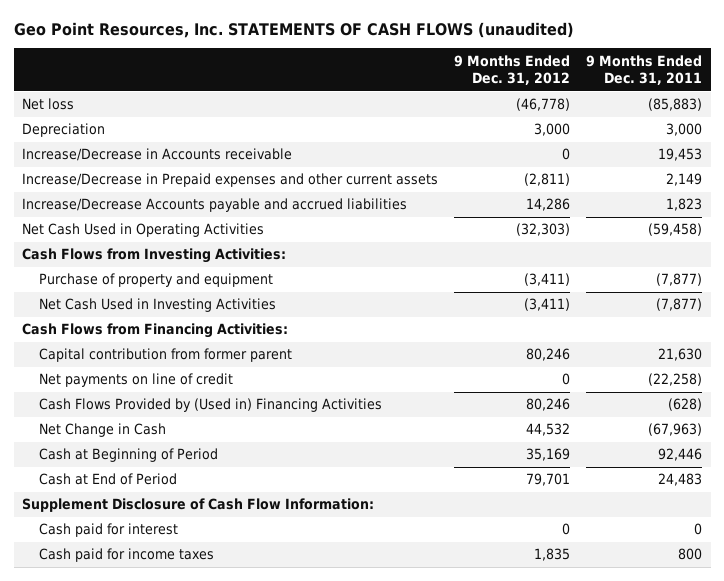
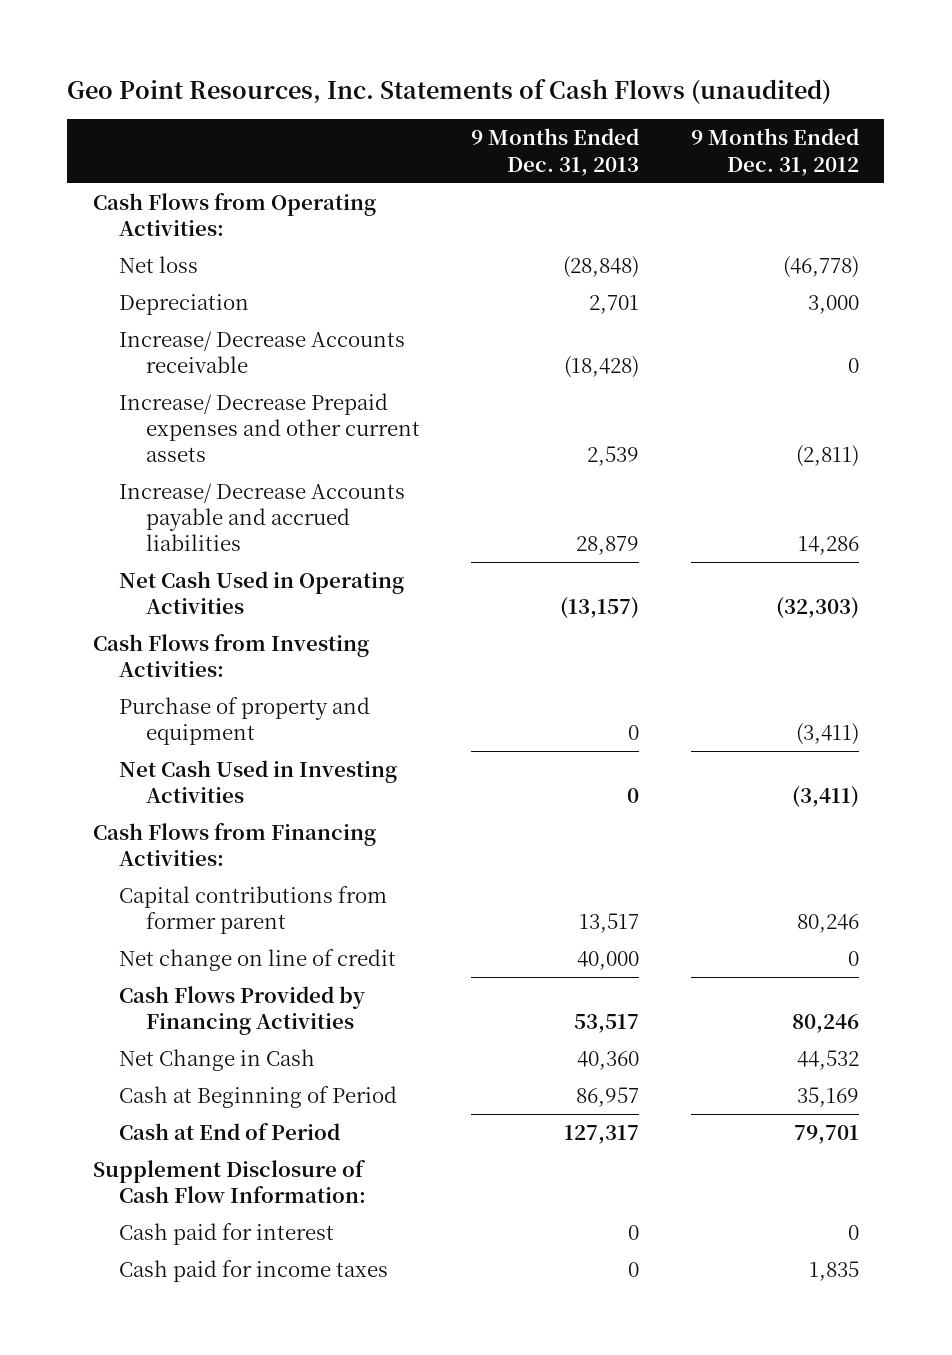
[13,21,574,38] Geo Point Resources, Inc. STATEMENTS OF CASH FLOWS (unaudited) -> [67,79,832,105] Geo Point Resources, Inc. Statements of Cash Flows (unaudited)
[586,54,703,85] 9 Months Ended Dec. 31, 2011 -> none
none -> [471,128,640,176] 9 Months Ended Dec. 31, 2013
none -> [93,193,377,237] Cash Flows from Operating Activities:
[21,148,292,162] Increase/Decrease in Accounts receivable -> [119,331,406,374] Increase/ Decrease Accounts receivable
[21,173,438,188] Increase/Decrease in Prepaid expenses and other current assets -> [119,393,420,463] Increase/ Decrease Prepaid expenses and other current assets
[21,198,407,213] Increase/Decrease Accounts payable and accrued liabilities -> [119,483,406,552] Increase/ Decrease Accounts payable and accrued liabilities
[38,348,292,363] Capital contribution from former parent -> [119,886,388,935] Capital contributions from former parent
[38,373,233,388] Net payments on line of credit -> [119,949,397,972] Net change on line of credit
[38,398,382,413] Cash Flows Provided by (Used in) Financing Activities -> [119,986,366,1036] Cash Flows Provided by Financing Activities

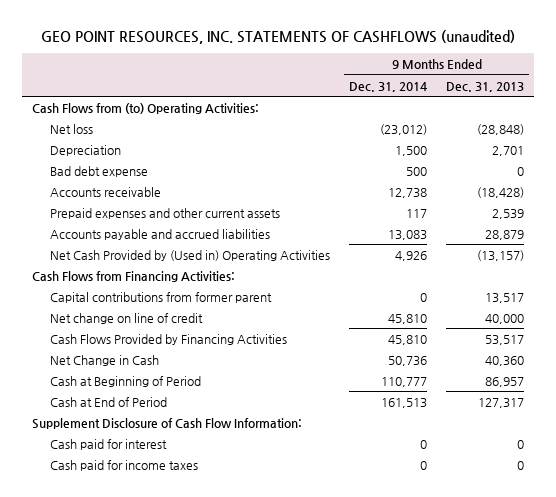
[67,79,832,105] Geo Point Resources, Inc. Statements of Cash Flows (unaudited) -> [41,30,516,45] GEO POINT RESOURCES, INC. STATEMENTS OF CASHFLOWS (unaudited)
[690,128,859,176] 9 Months Ended Dec. 31, 2012 -> none
none -> [349,81,428,92] Dec. 31, 2014
[93,193,377,237] Cash Flows from Operating Activities: -> [31,102,259,114] Cash Flows from (to) Operating Activities:
[93,634,370,678] Cash Flows from Investing Activities: -> none
[119,697,371,746] Purchase of property and equipment -> none
[119,760,398,804] Net Cash Used in Investing Activities -> none
none -> [49,165,148,177] Bad debt expense
[119,331,406,374] Increase/ Decrease Accounts receivable -> [49,186,161,197] Accounts receivable
[119,393,420,463] Increase/ Decrease Prepaid expenses and other current assets -> [49,207,280,219] Prepaid expenses and other current assets
[119,483,406,552] Increase/ Decrease Accounts payable and accrued liabilities -> [49,228,270,240] Accounts payable and accrued liabilities
[119,571,405,615] Net Cash Used in Operating Activities -> [49,249,330,261] Net Cash Provided by (Used in) Operating Activities

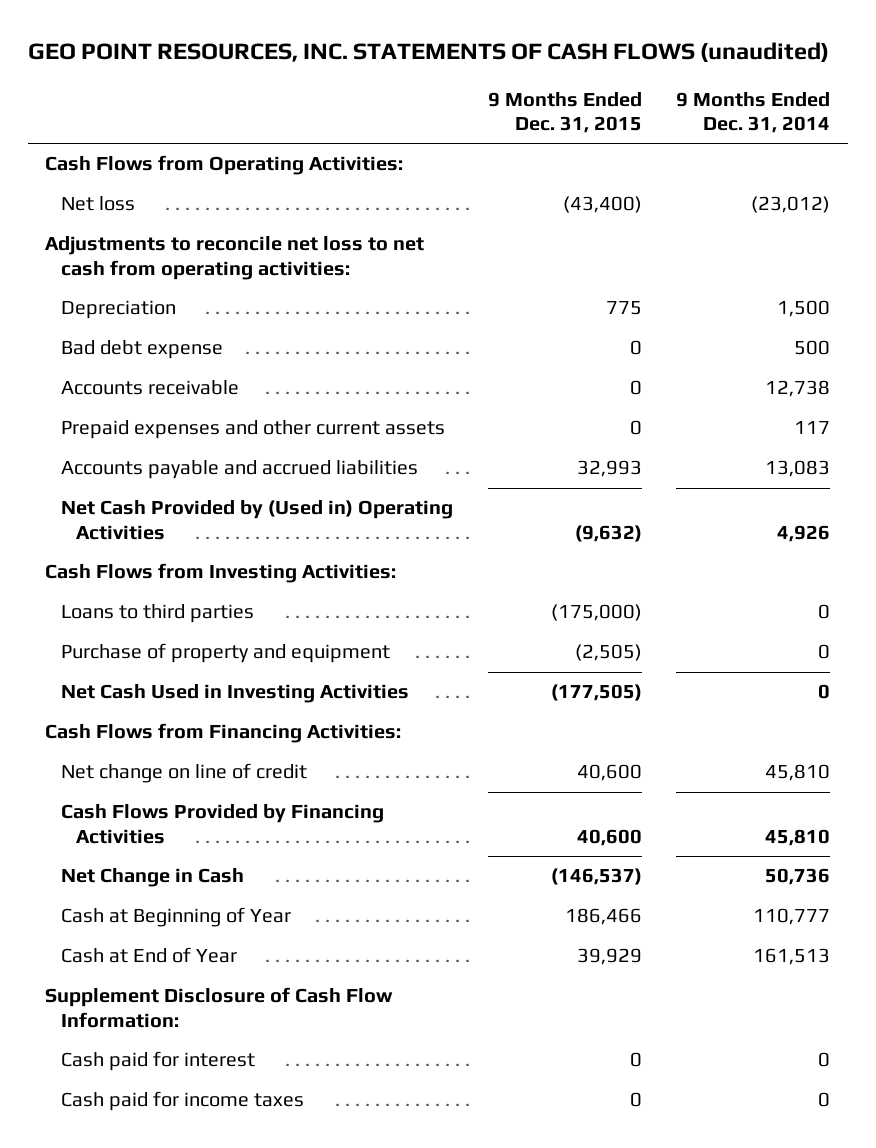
[41,30,516,45] GEO POINT RESOURCES, INC. STATEMENTS OF CASHFLOWS (unaudited) -> [27,42,829,63] GEO POINT RESOURCES, INC. STATEMENTS OF CASH FLOWS (unaudited)
[446,81,525,92] Dec. 31, 2013 -> none
none -> [487,91,642,134] 9 Months Ended Dec. 31, 2015
[31,102,259,114] Cash Flows from (to) Operating Activities: -> [45,155,404,176] Cash Flows from Operating Activities:
none -> [45,236,425,280] Adjustments to reconcile net loss to net cash from operating activities:
none -> [45,563,397,584] Cash Flows from Investing Activities:
none -> [60,604,254,624] Loans to third parties
none -> [60,643,390,664] Purchase of property and equipment
none -> [60,684,409,704] Net Cash Used in Investing Activities
[49,291,272,303] Capital contributions from former parent -> none
[49,375,201,387] Cash at Beginning of Period -> [60,907,291,928] Cash at Beginning of Year
[49,396,167,407] Cash at End of Period -> [60,947,237,964] Cash at End of Year

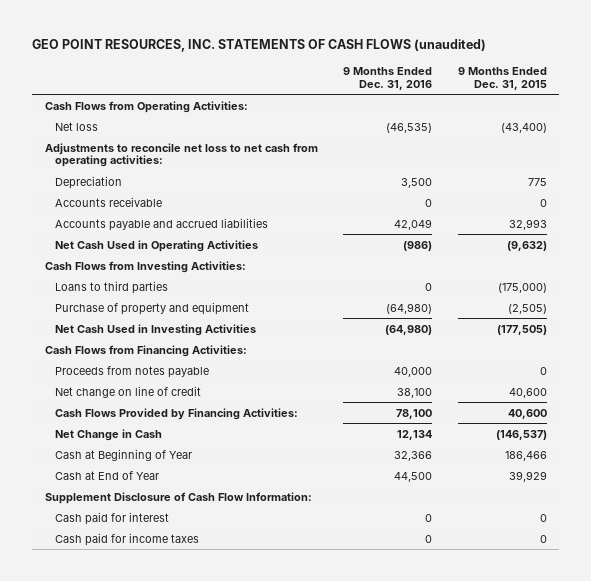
[676,91,831,134] 9 Months Ended Dec. 31, 2014 -> none
none -> [343,66,433,90] 9 Months Ended Dec. 31, 2016
[60,340,223,360] Bad debt expense -> none
[60,420,445,440] Prepaid expenses and other current assets -> none
[60,500,453,540] Net Cash Provided by (Used in) Operating Activities -> [55,239,259,252] Net Cash Used in Operating Activities
none -> [55,365,210,378] Proceeds from notes payable
[60,804,384,844] Cash Flows Provided by Financing Activities -> [55,407,299,420] Cash Flows Provided by Financing Activities:

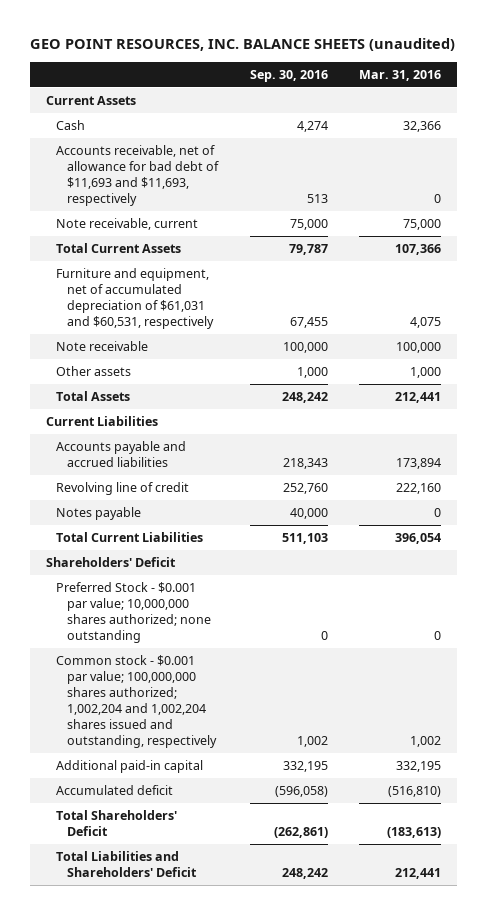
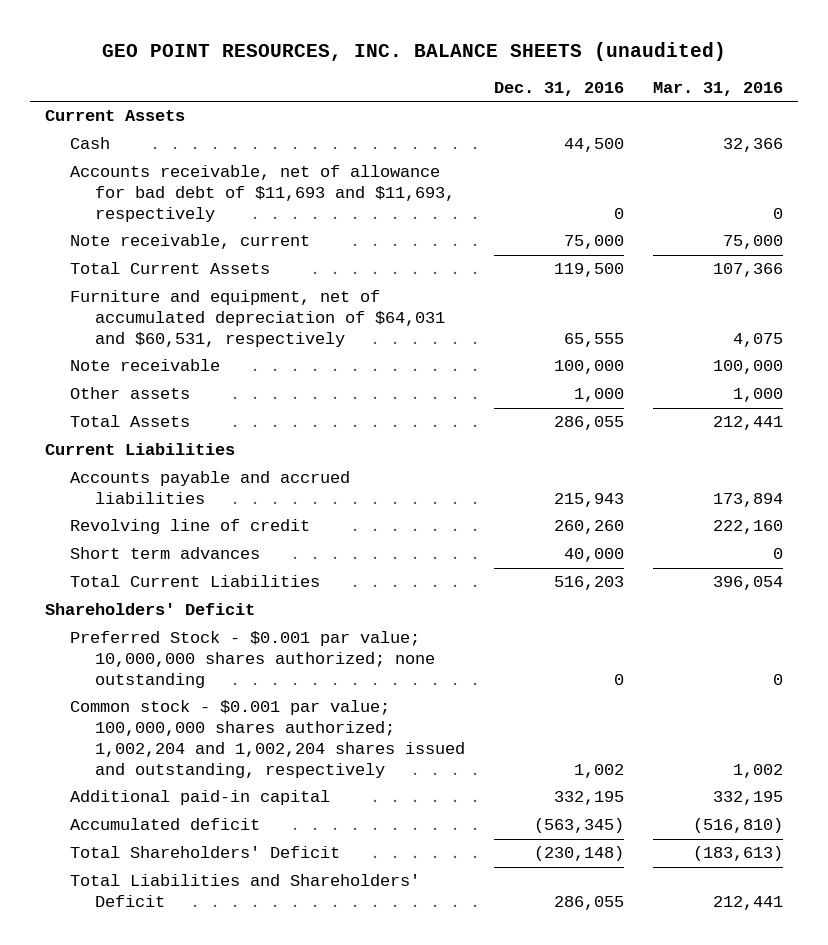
[249,69,328,82] Sep. 30, 2016 -> none
none -> [494,82,625,97] Dec. 31, 2016
[56,267,214,329] Furniture and equipment, net of accumulated depreciation of $61,031 and $60,531, respectively -> [69,290,445,348] Furniture and equipment, net of accumulated depreciation of $64,031 and $60,531, respectively
[56,506,142,520] Notes payable -> none
none -> [69,547,260,560] Short term advances

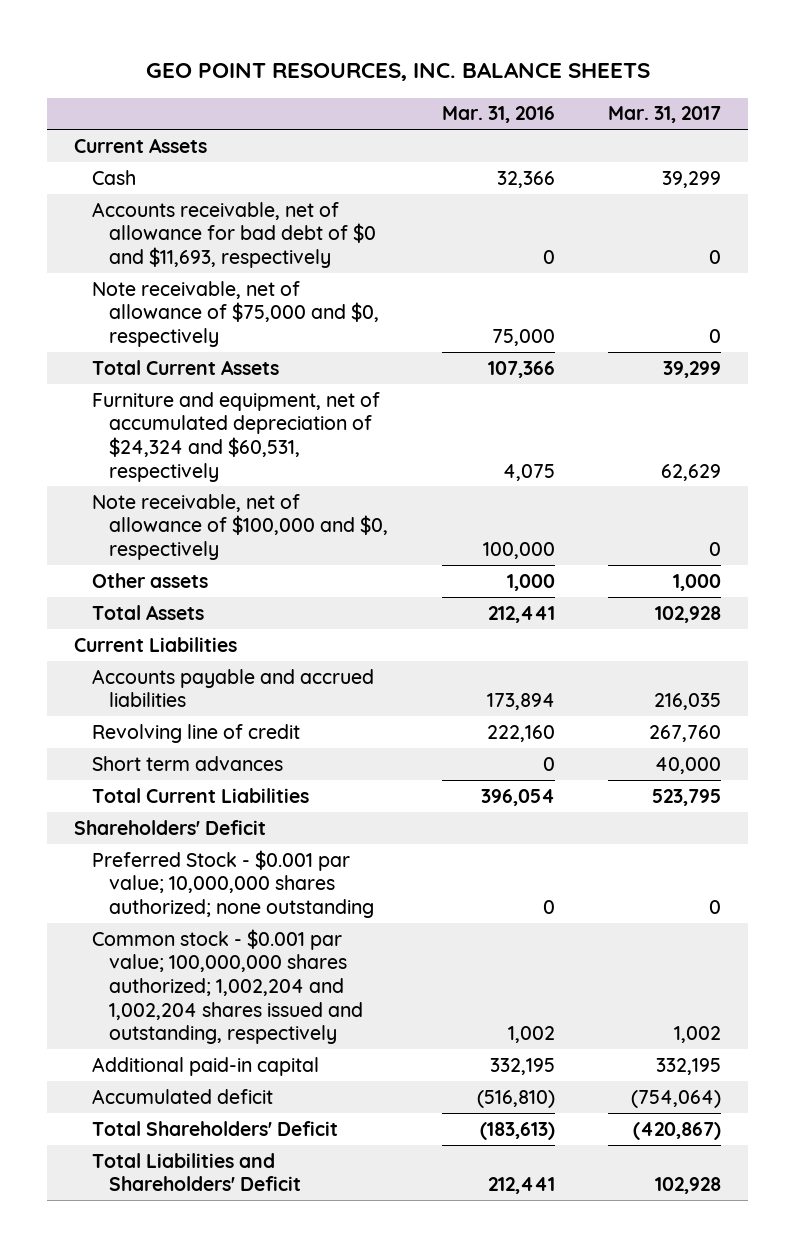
[101,41,726,61] GEO POINT RESOURCES, INC. BALANCE SHEETS (unaudited) -> [145,61,650,81] GEO POINT RESOURCES, INC. BALANCE SHEETS
[494,82,625,97] Dec. 31, 2016 -> none
none -> [608,106,722,124] Mar. 31, 2017
[69,165,455,223] Accounts receivable, net of allowance for bad debt of $11,693 and $11,693, respectively -> [91,201,376,269] Accounts receivable, net of allowance for bad debt of $0 and $11,693, respectively
[69,234,310,250] Note receivable, current -> [91,280,379,348] Note receivable, net of allowance of $75,000 and $0, respectively
[69,290,445,348] Furniture and equipment, net of accumulated depreciation of $64,031 and $60,531, respectively -> [91,391,380,482] Furniture and equipment, net of accumulated depreciation of $24,324 and $60,531, respectively
[69,359,220,372] Note receivable -> [91,493,388,561] Note receivable, net of allowance of $100,000 and $0, respectively

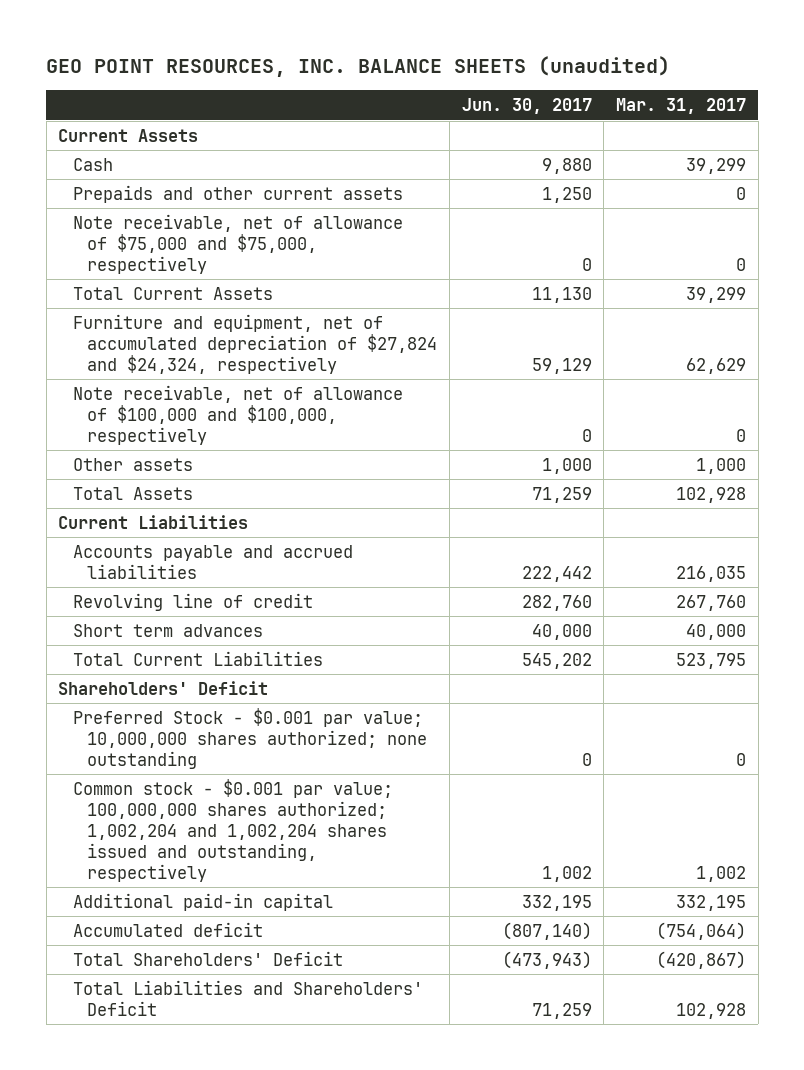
[145,61,650,81] GEO POINT RESOURCES, INC. BALANCE SHEETS -> [46,55,671,77] GEO POINT RESOURCES, INC. BALANCE SHEETS (unaudited)
[441,106,555,124] Mar. 31, 2016 -> none
none -> [461,98,592,115] Jun. 30, 2017
[91,280,379,348] Note receivable, net of allowance of $75,000 and $0, respectively -> none
none -> [72,184,403,203] Prepaids and other current assets
[91,201,376,269] Accounts receivable, net of allowance for bad debt of $0 and $11,693, respectively -> [72,213,403,274] Note receivable, net of allowance of $75,000 and $75,000, respectively
[91,391,380,482] Furniture and equipment, net of accumulated depreciation of $24,324 and $60,531, respectively -> [72,313,438,374] Furniture and equipment, net of accumulated depreciation of $27,824 and $24,324, respectively
[91,493,388,561] Note receivable, net of allowance of $100,000 and $0, respectively -> [72,384,403,445] Note receivable, net of allowance of $100,000 and $100,000, respectively

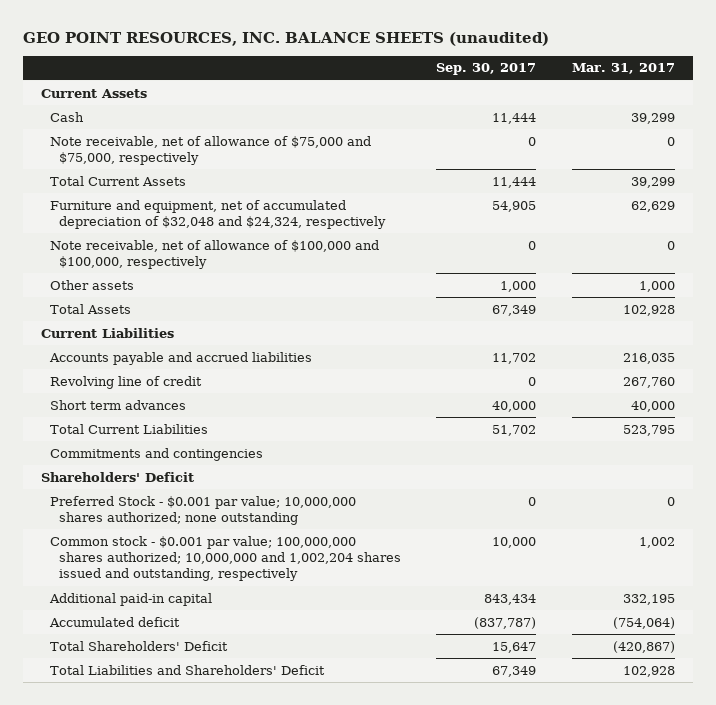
[461,98,592,115] Jun. 30, 2017 -> none
none -> [436,63,537,76] Sep. 30, 2017
[72,184,403,203] Prepaids and other current assets -> none
[72,313,438,374] Furniture and equipment, net of accumulated depreciation of $27,824 and $24,324, respectively -> [49,199,386,229] Furniture and equipment, net of accumulated depreciation of $32,048 and $24,324, respectively
none -> [49,447,263,461] Commitments and contingencies
[72,778,393,882] Common stock - $0.001 par value; 100,000,000 shares authorized; 1,002,204 and 1,002,204 shares issued and outstanding, respectively -> [49,535,401,582] Common stock - $0.001 par value; 100,000,000 shares authorized; 10,000,000 and 1,002,204 shares issued and outstanding, respectively

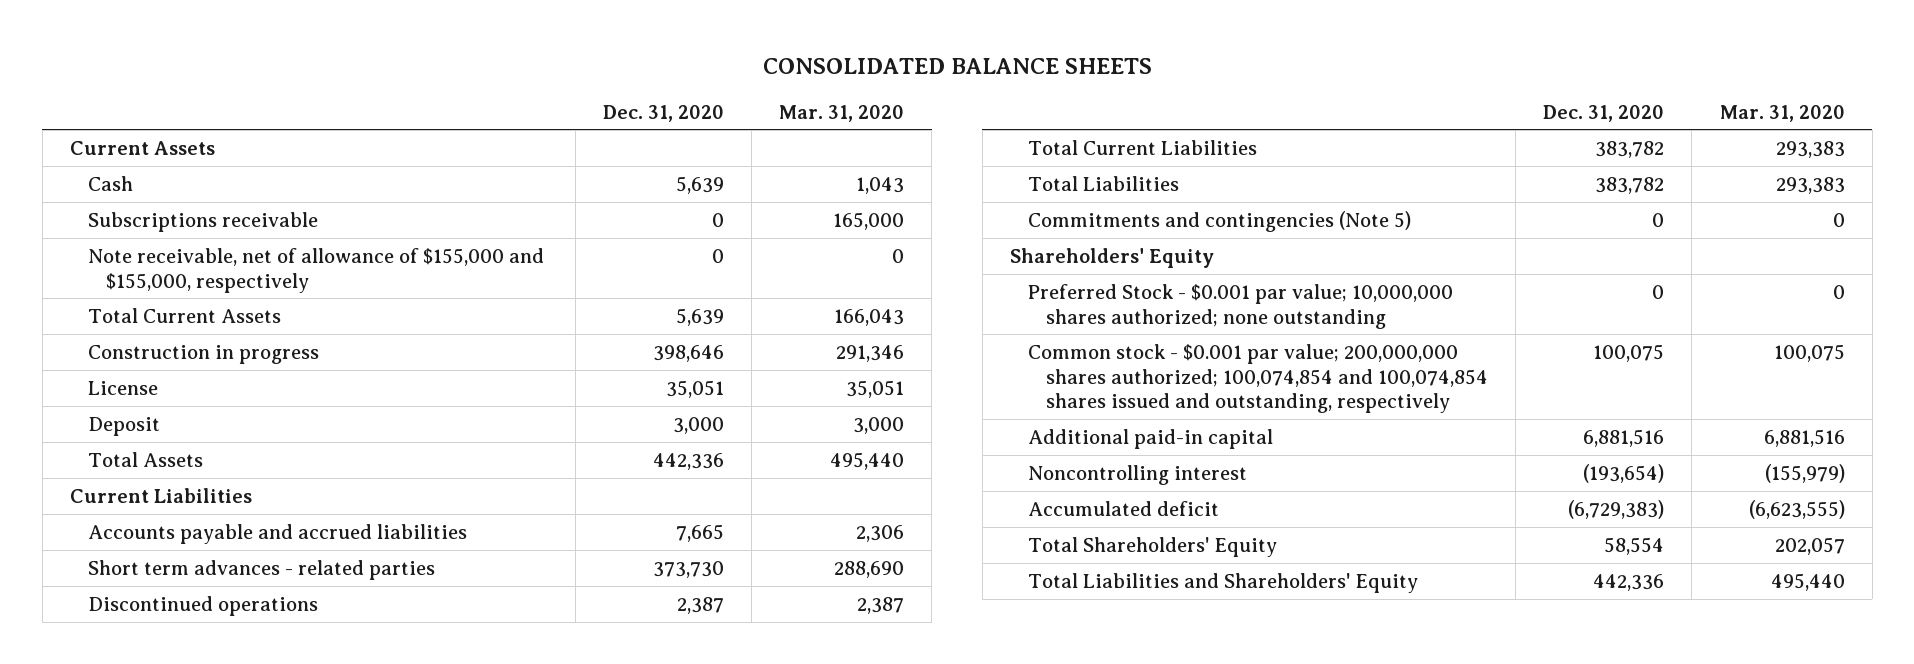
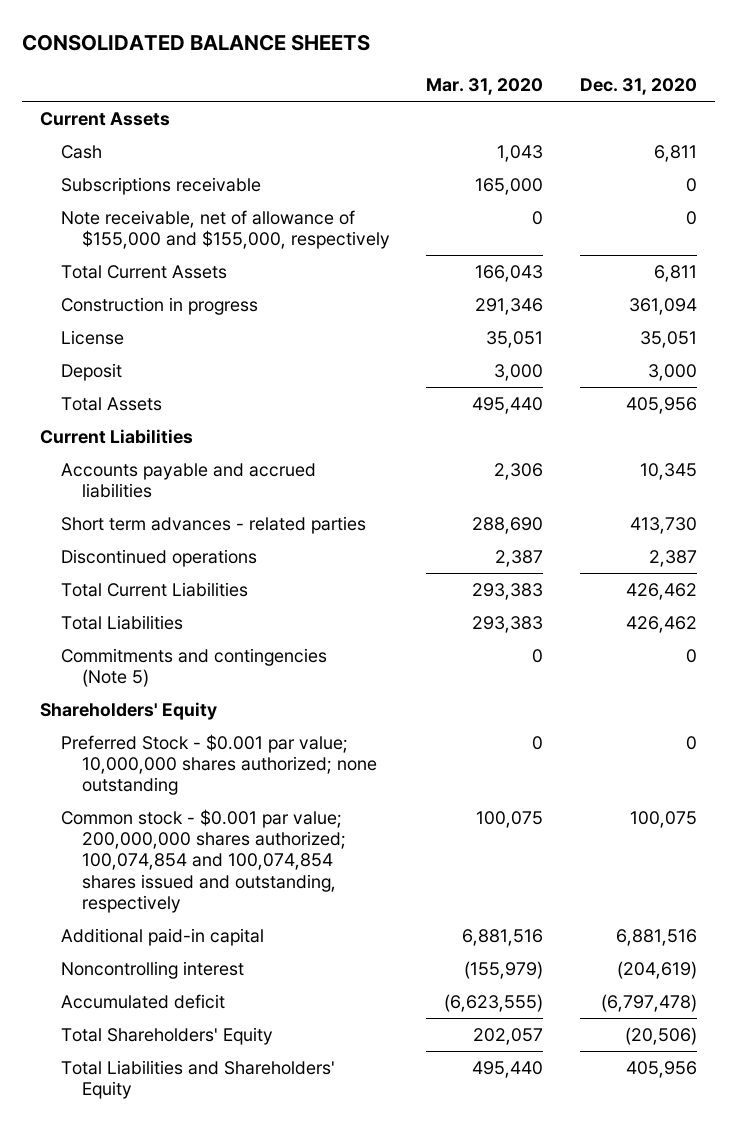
[676,175,725,194] 5,639 -> [653,144,697,162] 6,811
[676,307,725,326] 5,639 -> [653,264,697,282] 6,811
[653,344,725,362] 398,646 -> [628,297,697,315] 361,094
[653,452,725,470] 442,336 -> [625,396,697,414] 405,956
[676,523,725,542] 7,665 -> [639,462,697,480] 10,345
[653,560,725,578] 373,730 -> [629,516,697,534] 413,730
[1595,140,1665,158] 383,782 -> [625,582,697,600] 426,462
[1595,176,1665,194] 383,782 -> [625,615,697,633] 426,462
[1583,463,1665,483] (193,654) -> [616,960,697,979] (204,619)
[1568,499,1665,519] (6,729,383) -> [600,993,697,1012] (6,797,478)
[1604,536,1665,555] 58,554 -> [624,1026,697,1045] (20,506)
[1593,573,1665,591] 442,336 -> [625,1060,697,1078] 405,956

